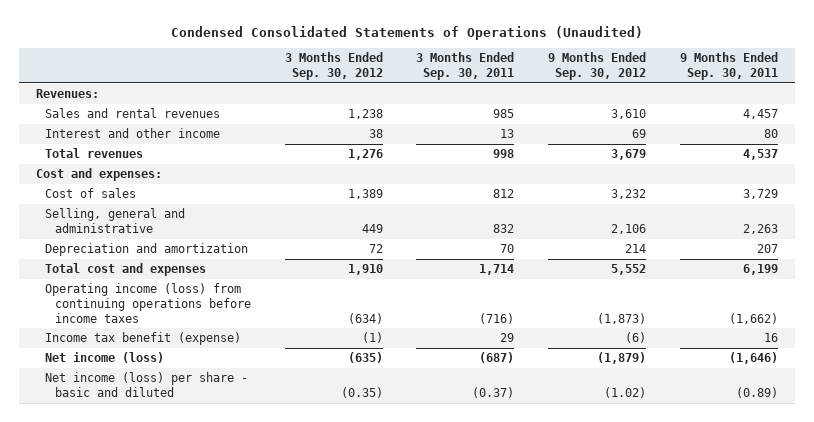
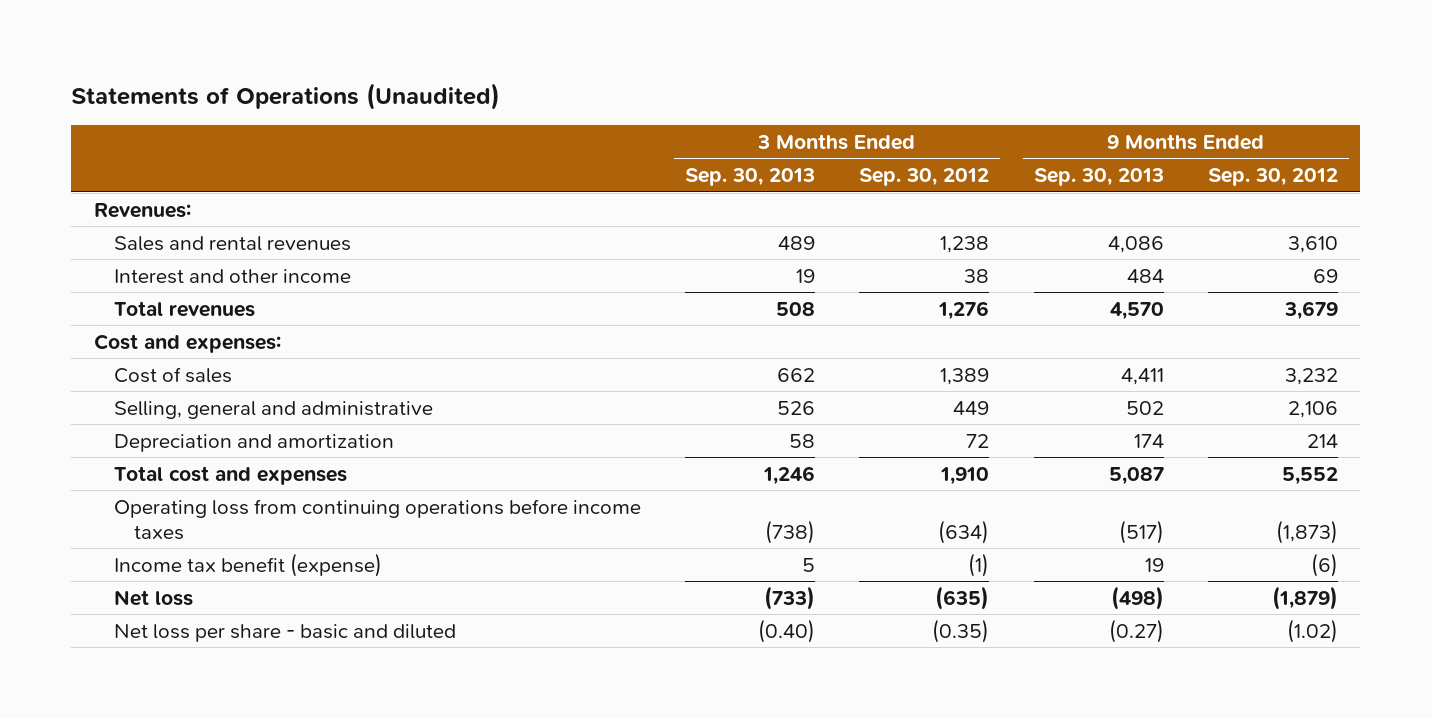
[171,25,644,40] Condensed Consolidated Statements of Operations (Unaudited) -> [71,83,501,111] Statements of Operations (Unaudited)
[416,52,515,80] 3 Months Ended Sep. 30, 2011 -> none
[680,52,779,80] 9 Months Ended Sep. 30, 2011 -> none
none -> [684,168,815,187] Sep. 30, 2013
none -> [1033,168,1164,187] Sep. 30, 2013
[45,283,251,323] Operating income (loss) from continuing operations before income taxes -> [113,498,641,540] Operating loss from continuing operations before income taxes
[45,352,165,364] Net income (loss) -> [113,589,193,606] Net loss
[45,372,249,397] Net income (loss) per share - basic and diluted -> [113,623,456,642] Net loss per share - basic and diluted

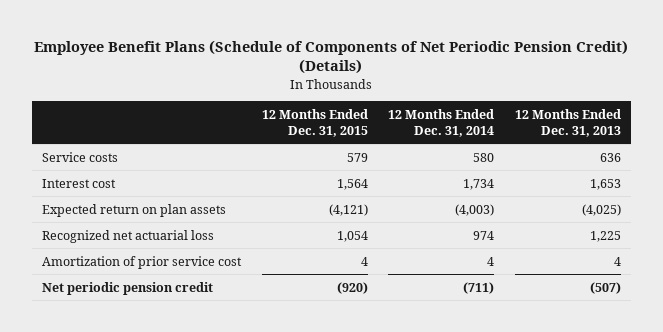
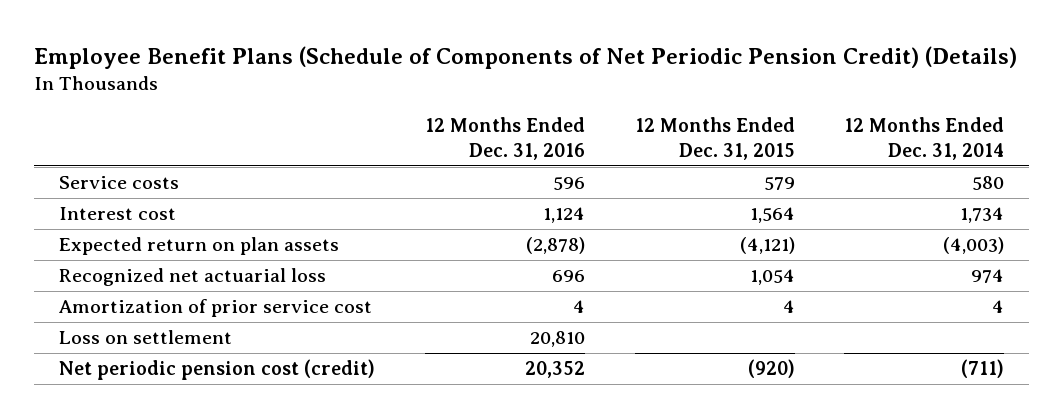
[514,108,621,137] 12 Months Ended Dec. 31, 2013 -> none
none -> [424,116,585,160] 12 Months Ended Dec. 31, 2016
none -> [59,330,233,345] Loss on settlement
[42,281,214,295] Net periodic pension credit -> [59,359,376,381] Net periodic pension cost (credit)

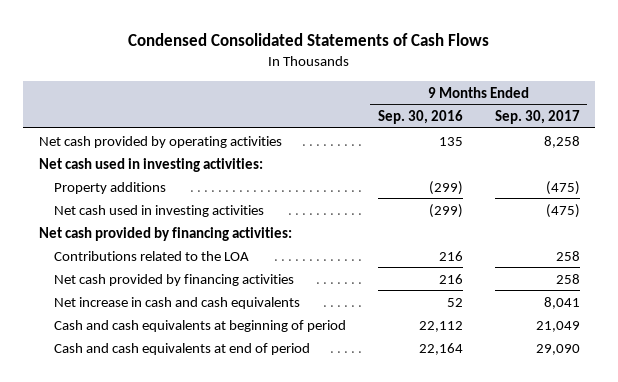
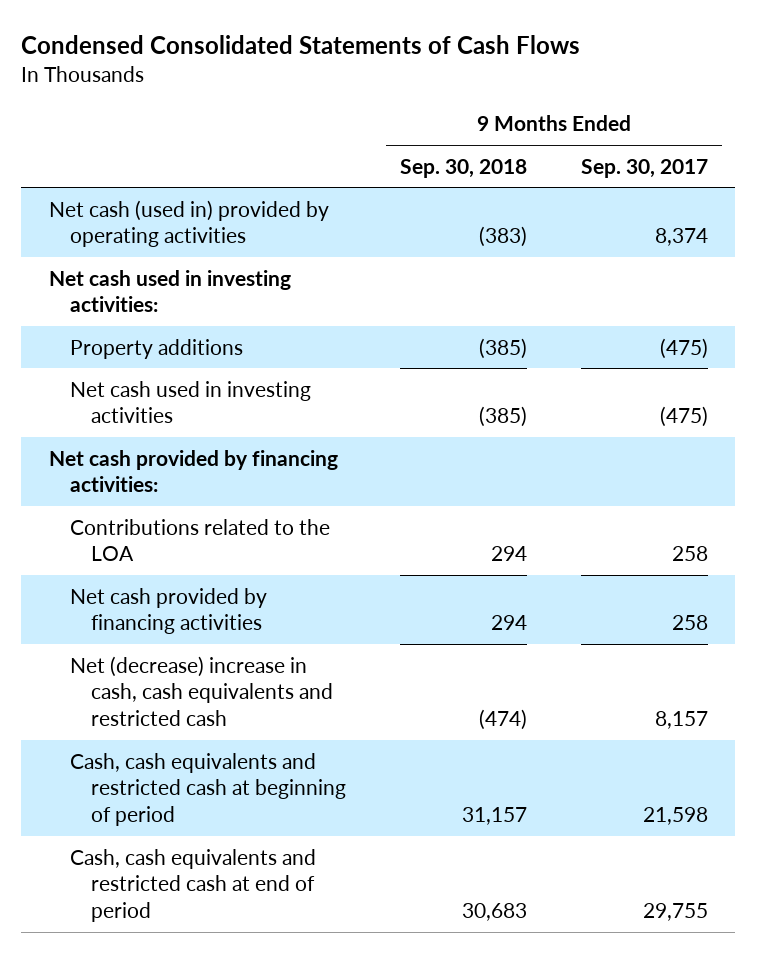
[377,109,463,124] Sep. 30, 2016 -> none
none -> [400,158,528,178] Sep. 30, 2018
[38,135,282,148] Net cash provided by operating activities -> [48,199,329,248] Net cash (used in) provided by operating activities
[543,135,580,148] 8,258 -> [655,228,709,247] 8,374
[54,296,301,309] Net increase in cash and cash equivalents -> [69,655,333,726] Net (decrease) increase in cash, cash equivalents and restricted cash
[543,296,580,309] 8,041 -> [655,710,709,729] 8,157
[54,319,347,332] Cash and cash equivalents at beginning of period -> [69,752,346,826] Cash, cash equivalents and restricted cash at beginning of period
[535,320,580,332] 21,049 -> [643,806,709,825] 21,598
[54,342,311,355] Cash and cash equivalents at end of period -> [69,848,316,922] Cash, cash equivalents and restricted cash at end of period
[535,343,580,355] 29,090 -> [643,902,709,921] 29,755

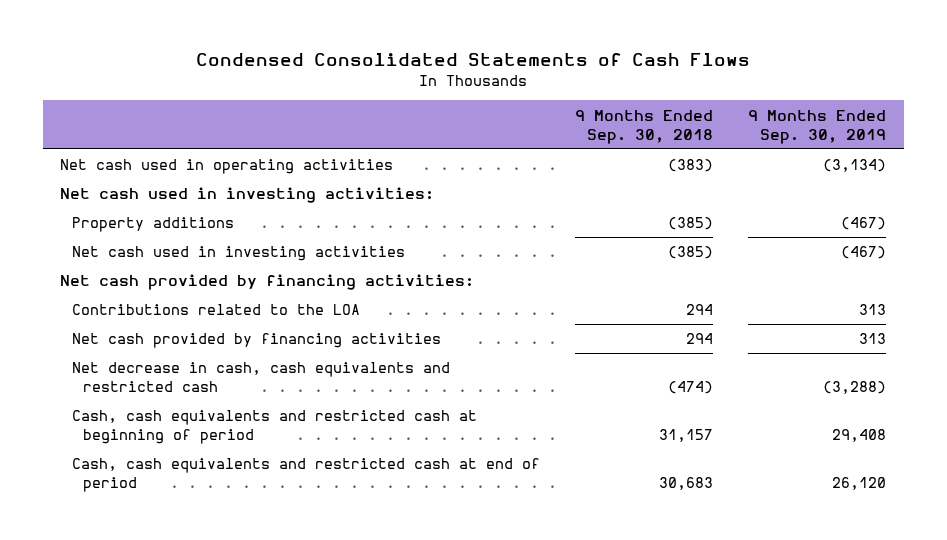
[581,158,709,178] Sep. 30, 2017 -> none
none -> [748,109,887,144] 9 Months Ended Sep. 30, 2019
[48,199,329,248] Net cash (used in) provided by operating activities -> [60,159,394,175] Net cash used in operating activities
[69,655,333,726] Net (decrease) increase in cash, cash equivalents and restricted cash -> [71,362,450,393] Net decrease in cash, cash equivalents and restricted cash

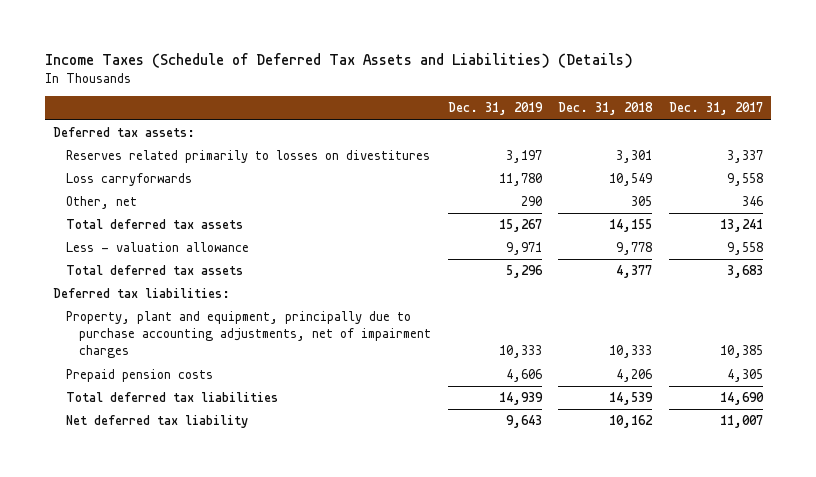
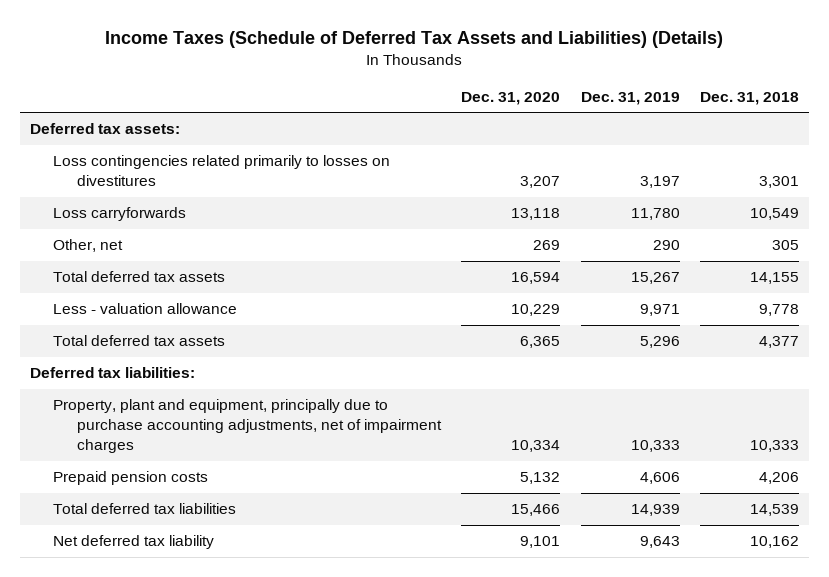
[668,102,763,116] Dec. 31, 2017 -> none
none -> [461,91,561,105] Dec. 31, 2020
[66,150,431,164] Reserves related primarily to losses on divestitures -> [53,155,391,187] Loss contingencies related primarily to losses on divestitures

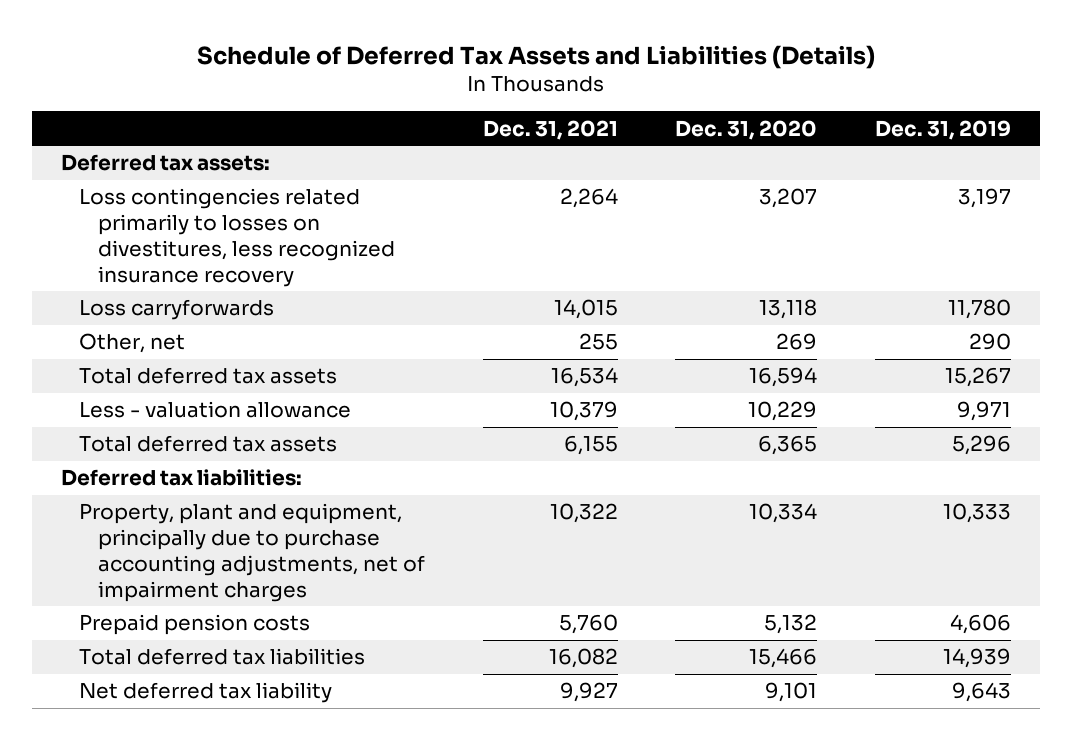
[105,30,724,48] Income Taxes (Schedule of Deferred Tax Assets and Liabilities) (Details) -> [196,44,875,69] Schedule of Deferred Tax Assets and Liabilities (Details)
[699,91,799,105] Dec. 31, 2018 -> none
none -> [482,119,618,140] Dec. 31, 2021
[53,155,391,187] Loss contingencies related primarily to losses on divestitures -> [79,188,395,287] Loss contingencies related primarily to losses on divestitures, less recognized insurance recovery

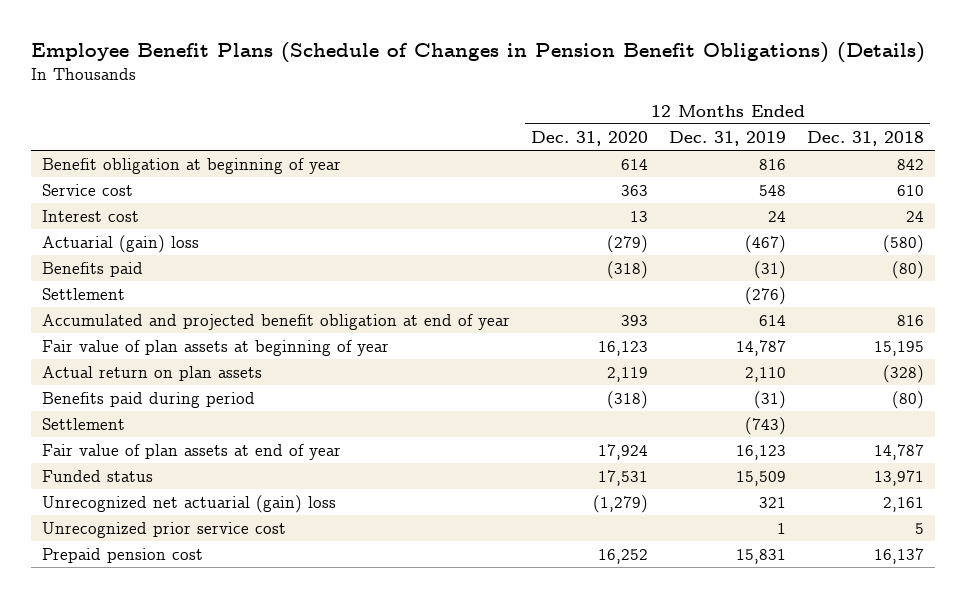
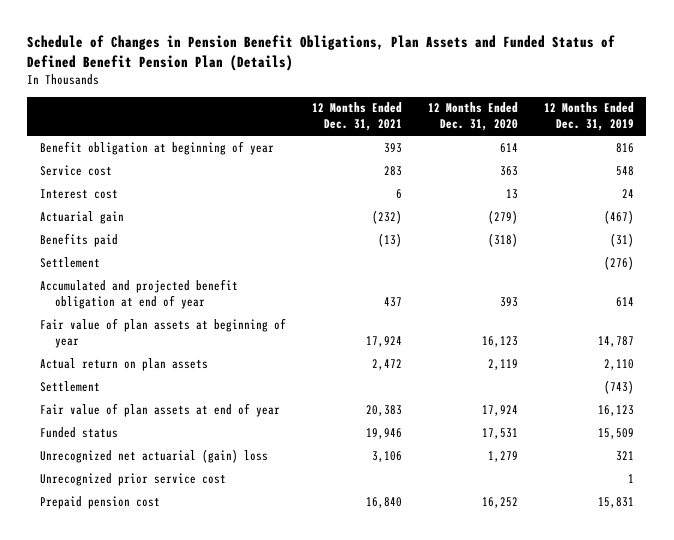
[30,42,925,64] Employee Benefit Plans (Schedule of Changes in Pension Benefit Obligations) (Details) -> [27,35,616,71] Schedule of Changes in Pension Benefit Obligations, Plan Assets and Funded Status of Defined Benefit Pension Plan (Details)
[807,130,925,146] Dec. 31, 2018 -> none
none -> [312,102,403,132] 12 Months Ended Dec. 31, 2021
[41,235,199,254] Actuarial (gain) loss -> [40,210,125,224] Actuarial gain
[41,392,255,409] Benefits paid during period -> none
[592,495,648,514] (1,279) -> [487,450,518,462] 1,279

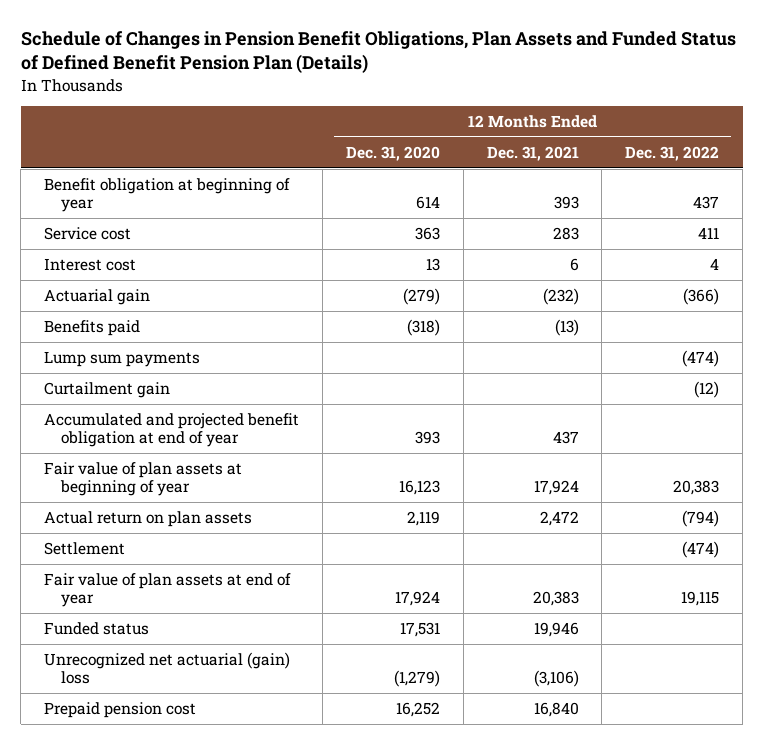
[543,102,634,132] 12 Months Ended Dec. 31, 2019 -> none
none -> [625,145,720,161] Dec. 31, 2022
[40,256,101,268] Settlement -> none
none -> [44,350,201,367] Lump sum payments
none -> [44,381,171,398] Curtailment gain
[40,472,227,486] Unrecognized prior service cost -> none
[372,450,403,462] 3,106 -> [533,670,579,688] (3,106)
[487,450,518,462] 1,279 -> [393,670,440,688] (1,279)

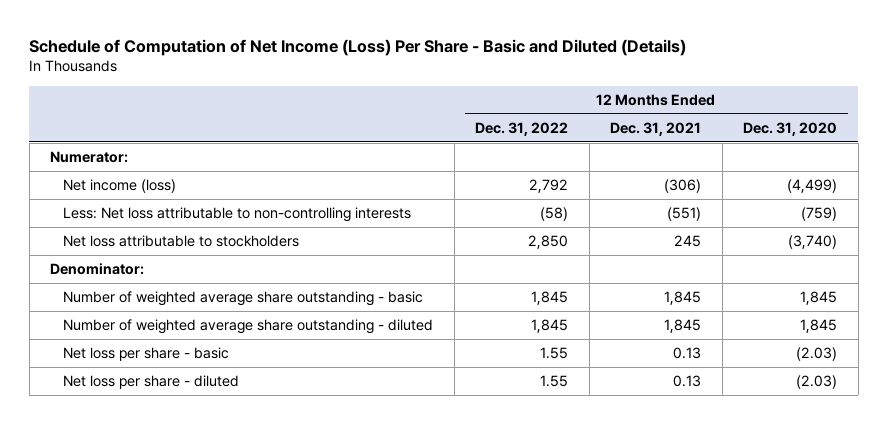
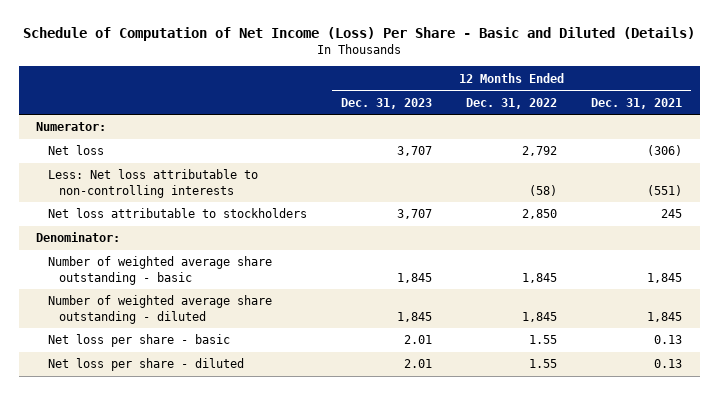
[743,122,838,137] Dec. 31, 2020 -> none
none -> [340,97,432,109] Dec. 31, 2023
[63,179,177,194] Net income (loss) -> [47,145,104,156] Net loss

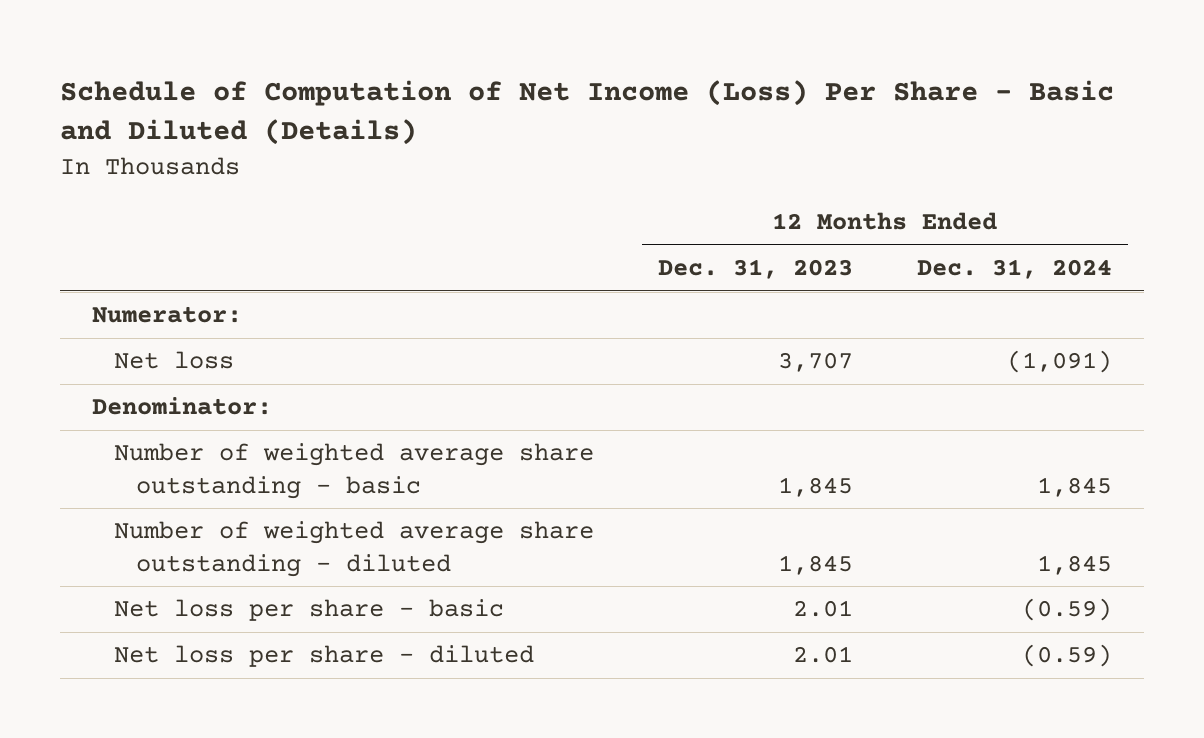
[466,97,558,109] Dec. 31, 2022 -> none
[591,97,683,109] Dec. 31, 2021 -> none
none -> [917,259,1113,280] Dec. 31, 2024
[47,169,258,198] Less: Net loss attributable to non-controlling interests -> none
[47,208,307,219] Net loss attributable to stockholders -> none

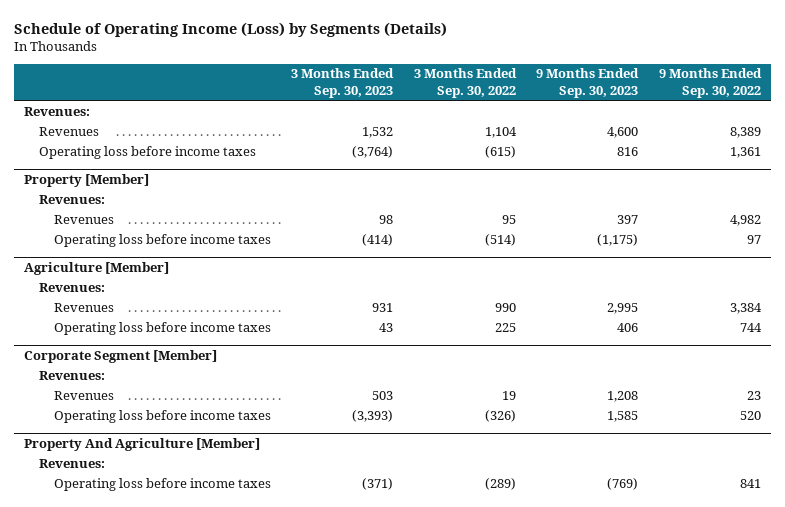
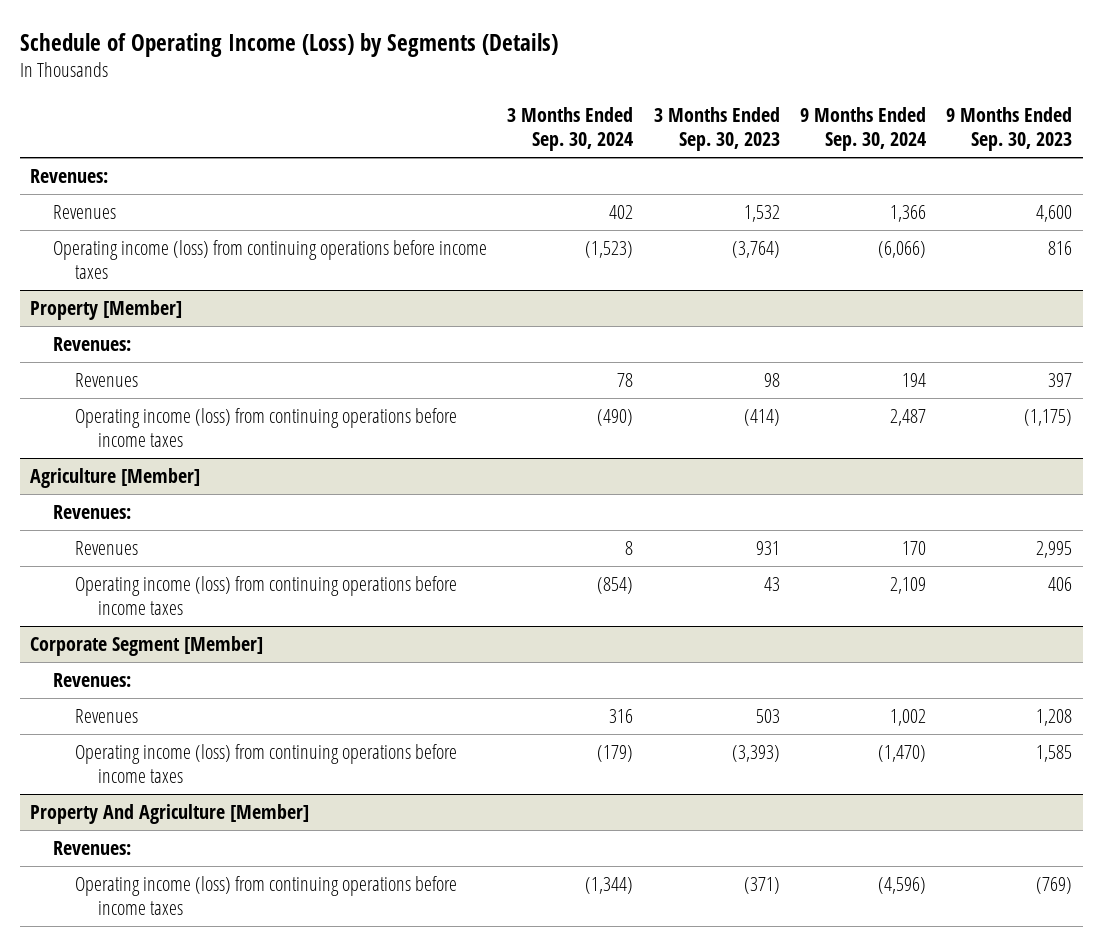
[413,68,517,98] 3 Months Ended Sep. 30, 2022 -> none
[658,68,762,98] 9 Months Ended Sep. 30, 2022 -> none
none -> [507,106,634,152] 3 Months Ended Sep. 30, 2024
none -> [799,106,926,152] 9 Months Ended Sep. 30, 2024
[38,145,256,159] Operating loss before income taxes -> [52,239,487,280] Operating income (loss) from continuing operations before income taxes
[53,233,271,247] Operating loss before income taxes -> [75,407,458,448] Operating income (loss) from continuing operations before income taxes
[53,321,271,335] Operating loss before income taxes -> [75,575,458,616] Operating income (loss) from continuing operations before income taxes
[53,409,271,423] Operating loss before income taxes -> [75,743,458,784] Operating income (loss) from continuing operations before income taxes
[53,477,271,491] Operating loss before income taxes -> [75,875,458,916] Operating income (loss) from continuing operations before income taxes

